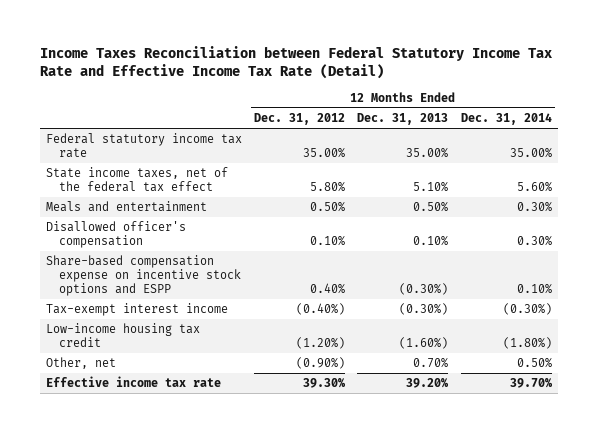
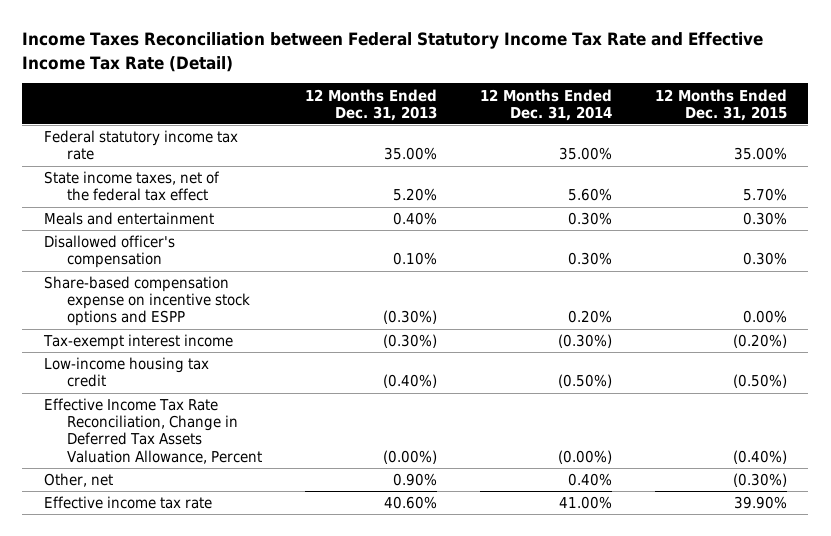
[254,113,346,126] Dec. 31, 2012 -> none
none -> [654,88,787,121] 12 Months Ended Dec. 31, 2015
[413,182,449,193] 5.10% -> [392,188,437,202] 5.20%
[413,202,449,213] 0.50% -> [392,212,437,226] 0.40%
[516,284,552,295] 0.10% -> [567,310,612,324] 0.20%
[399,337,449,350] (1.60%) -> [382,374,437,389] (0.40%)
[502,337,552,350] (1.80%) -> [557,374,612,389] (0.50%)
none -> [43,398,263,464] Effective Income Tax Rate Reconciliation, Change in Deferred Tax Assets Valuation Allowance, Percent
[413,358,449,369] 0.70% -> [392,473,437,487] 0.90%
[516,358,552,369] 0.50% -> [567,473,612,487] 0.40%
[406,378,450,389] 39.20% -> [383,496,437,510] 40.60%
[509,378,553,389] 39.70% -> [558,496,612,510] 41.00%

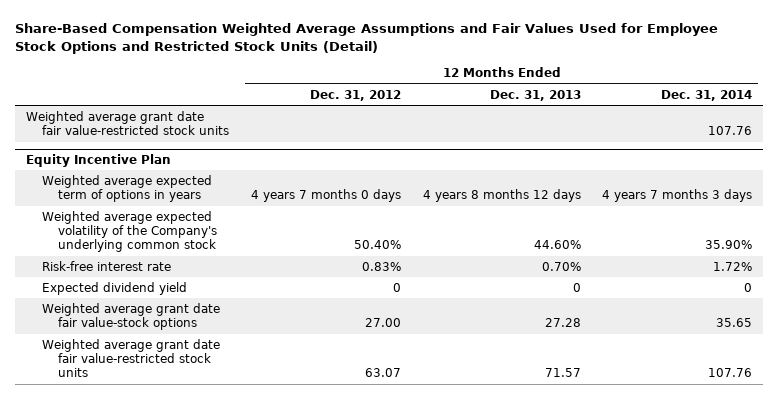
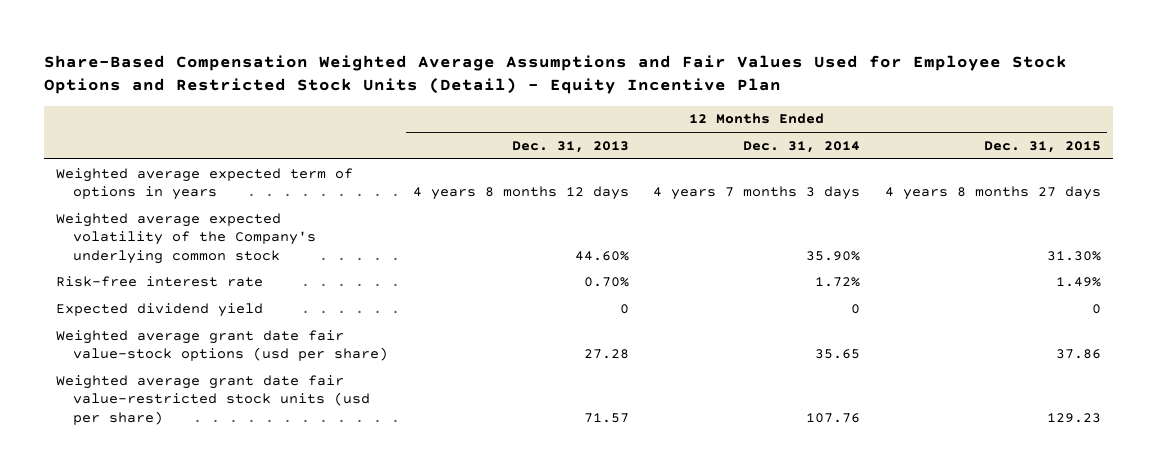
[15,23,719,54] Share-Based Compensation Weighted Average Assumptions and Fair Values Used for Employee Stock Options and Restricted Stock Units (Detail) -> [43,55,1067,95] Share-Based Compensation Weighted Average Assumptions and Fair Values Used for Employee Stock Options and Restricted Stock Units (Detail) - Equity Incentive Plan
[309,89,401,101] Dec. 31, 2012 -> none
none -> [983,140,1101,153] Dec. 31, 2015
[26,110,230,136] Weighted average grant date fair value-restricted stock units -> none
[26,154,172,168] Equity Incentive Plan -> none
[42,302,221,331] Weighted average grant date fair value-stock options -> [55,329,389,362] Weighted average grant date fair value-stock options (usd per share)
[42,338,221,378] Weighted average grant date fair value-restricted stock units -> [55,374,371,425] Weighted average grant date fair value-restricted stock units (usd per share)

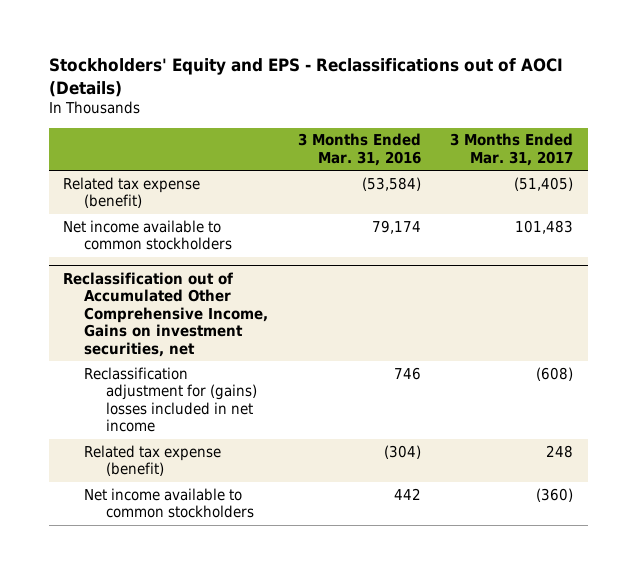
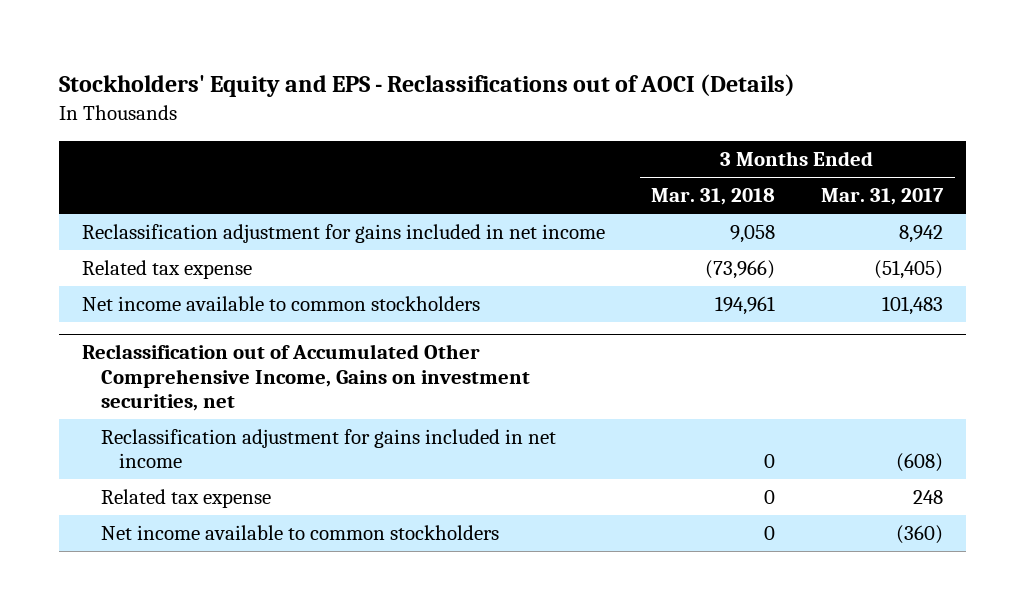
[297,133,421,166] 3 Months Ended Mar. 31, 2016 -> none
none -> [651,188,776,206] Mar. 31, 2018
none -> [82,224,606,244] Reclassification adjustment for gains included in net income
[63,176,201,209] Related tax expense (benefit) -> [82,260,253,280] Related tax expense
[84,366,257,433] Reclassification adjustment for (gains) losses included in net income -> [100,429,556,469] Reclassification adjustment for gains included in net income
[84,444,222,477] Related tax expense (benefit) -> [100,489,271,509] Related tax expense

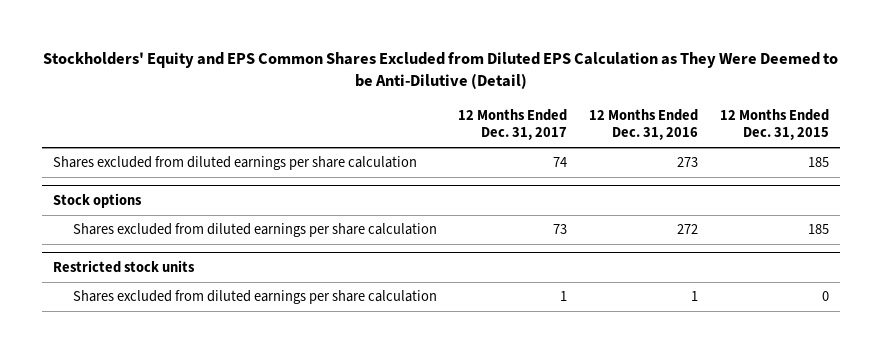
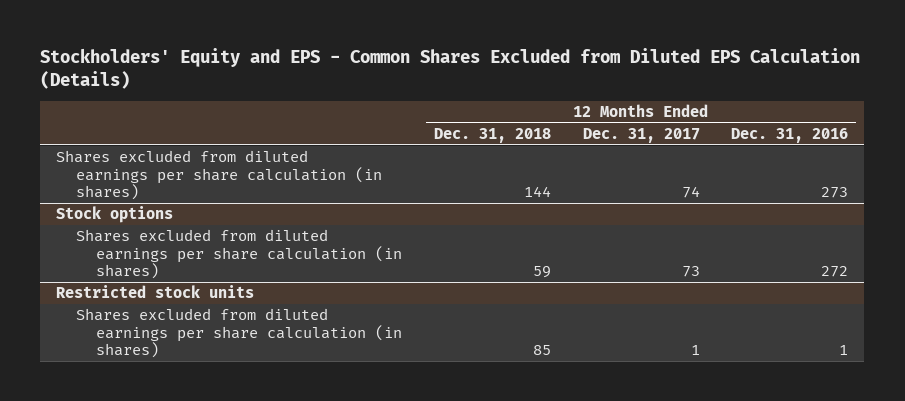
[42,52,838,90] Stockholders' Equity and EPS Common Shares Excluded from Diluted EPS Calculation as They Were Deemed to be Anti-Dilutive (Detail) -> [40,48,861,90] Stockholders' Equity and EPS - Common Shares Excluded from Diluted EPS Calculation (Details)
[719,108,829,141] 12 Months Ended Dec. 31, 2015 -> none
none -> [433,127,551,143] Dec. 31, 2018
[52,156,417,171] Shares excluded from diluted earnings per share calculation -> [56,150,383,201] Shares excluded from diluted earnings per share calculation (in shares)
[72,223,437,238] Shares excluded from diluted earnings per share calculation -> [76,229,402,280] Shares excluded from diluted earnings per share calculation (in shares)
[72,290,437,305] Shares excluded from diluted earnings per share calculation -> [76,308,402,359] Shares excluded from diluted earnings per share calculation (in shares)

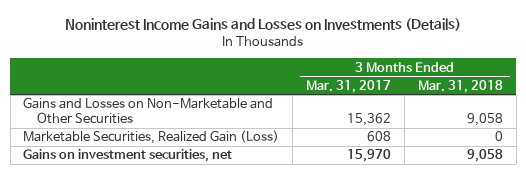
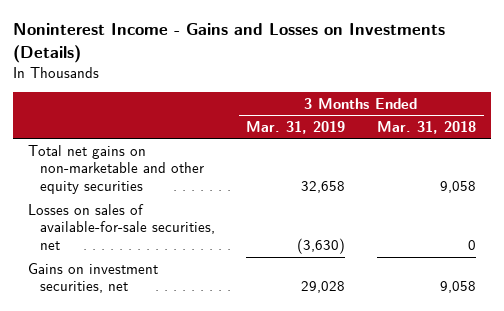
[65,18,462,32] Noninterest Income Gains and Losses on Investments (Details) -> [12,23,445,64] Noninterest Income - Gains and Losses on Investments (Details)
[306,79,392,93] Mar. 31, 2017 -> none
none -> [246,120,346,134] Mar. 31, 2019
[23,97,274,125] Gains and Losses on Non-Marketable and Other Securities -> [28,144,205,195] Total net gains on non-marketable and other equity securities
[23,130,280,145] Marketable Securities, Realized Gain (Loss) -> [28,203,216,251] Losses on sales of available-for-sale securities, net

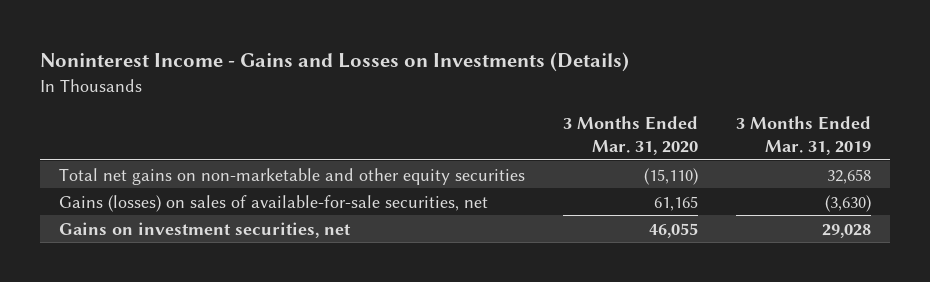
[376,120,476,134] Mar. 31, 2018 -> none
none -> [562,116,698,155] 3 Months Ended Mar. 31, 2020
[28,203,216,251] Losses on sales of available-for-sale securities, net -> [58,194,488,212] Gains (losses) on sales of available-for-sale securities, net

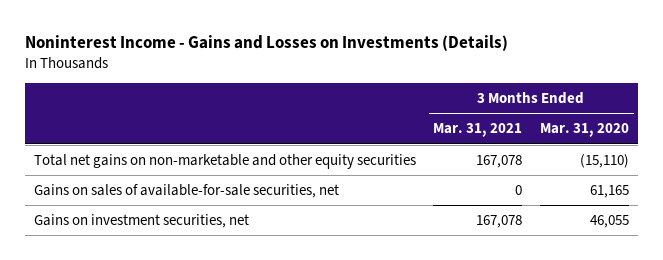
[735,116,871,155] 3 Months Ended Mar. 31, 2019 -> none
none -> [433,123,523,138] Mar. 31, 2021
[58,194,488,212] Gains (losses) on sales of available-for-sale securities, net -> [33,184,339,199] Gains on sales of available-for-sale securities, net

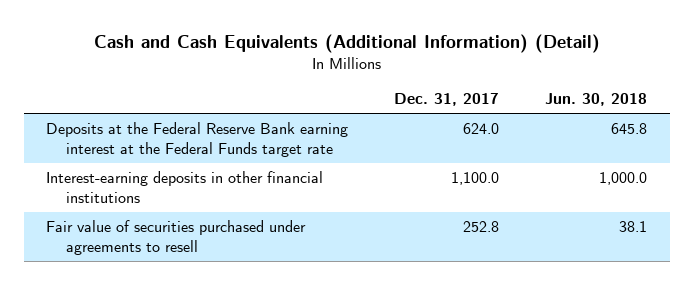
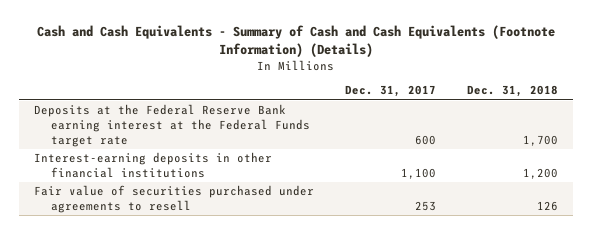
[93,33,600,53] Cash and Cash Equivalents (Additional Information) (Detail) -> [37,25,556,58] Cash and Cash Equivalents - Summary of Cash and Cash Equivalents (Footnote Information) (Details)
[544,93,647,107] Jun. 30, 2018 -> none
none -> [466,85,558,98] Dec. 31, 2018
[463,122,500,134] 624.0 -> [415,134,437,145] 600
[451,171,500,185] 1,100.0 -> [401,168,437,180] 1,100
[463,220,500,232] 252.8 -> [415,201,437,212] 253

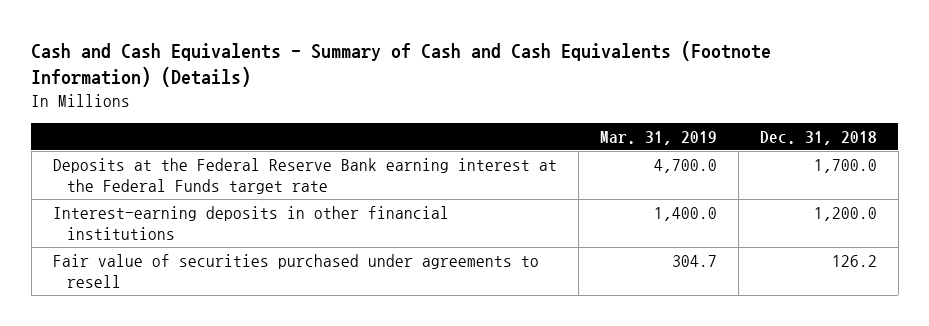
[345,85,437,98] Dec. 31, 2017 -> none
none -> [599,130,717,145] Mar. 31, 2019
[522,134,558,146] 1,700 -> [813,158,877,173] 1,700.0
[522,168,558,180] 1,200 -> [813,206,877,221] 1,200.0
[536,201,558,212] 126 -> [831,254,877,267] 126.2

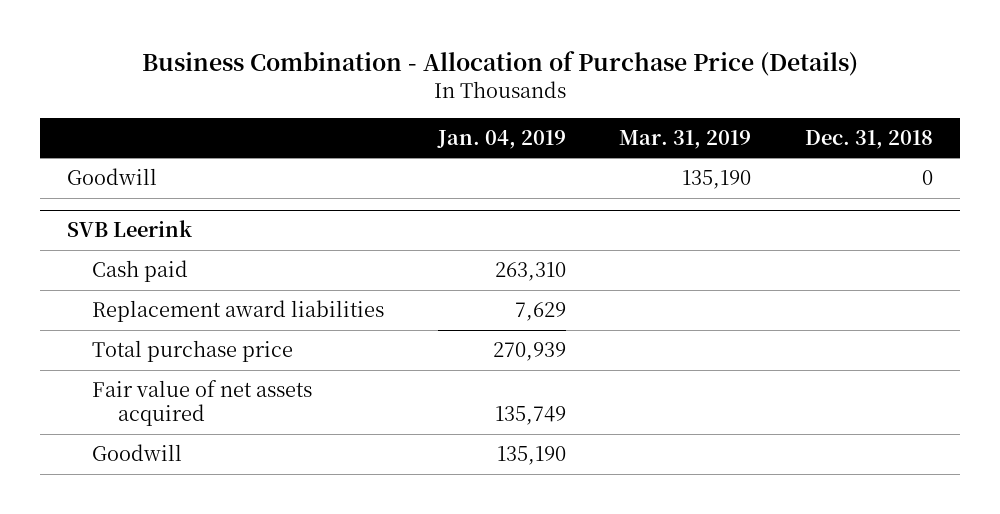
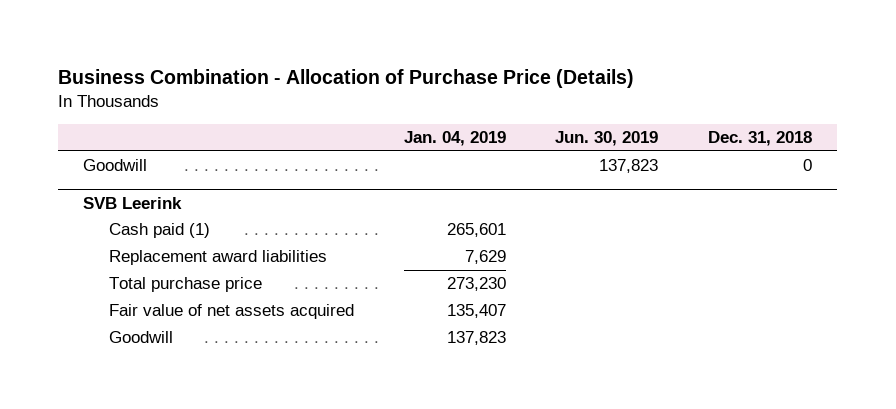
[619,129,752,149] Mar. 31, 2019 -> none
none -> [555,131,659,147] Jun. 30, 2019
[92,260,189,283] Cash paid -> [108,223,210,239] Cash paid (1)
[494,262,566,282] 263,310 -> [446,223,506,238] 265,601
[492,342,566,362] 270,939 -> [446,277,506,292] 273,230
[494,406,566,426] 135,749 -> [446,304,506,319] 135,407
[496,446,566,466] 135,190 -> [446,331,506,346] 137,823

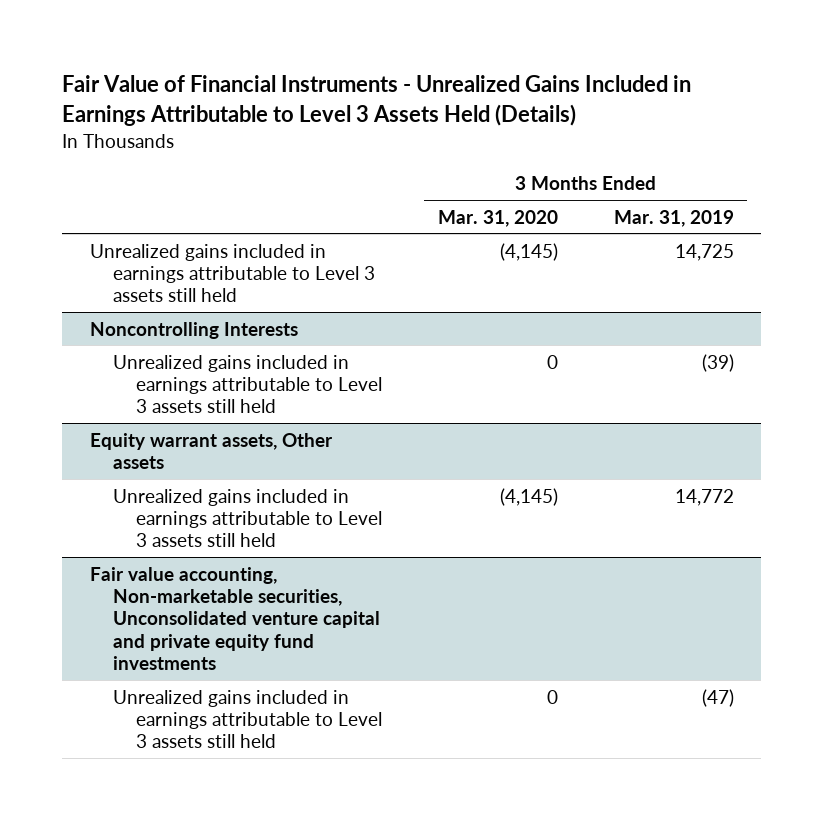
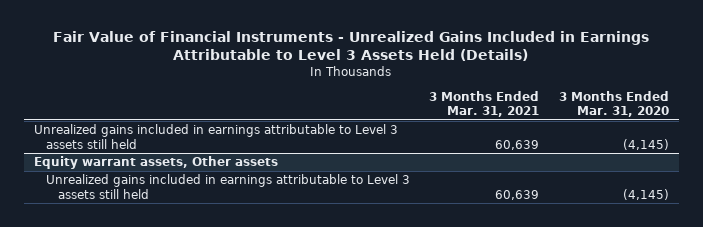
[613,209,734,227] Mar. 31, 2019 -> none
none -> [429,90,540,118] 3 Months Ended Mar. 31, 2021
[90,321,299,339] Noncontrolling Interests -> none
[113,354,383,414] Unrealized gains included in earnings attributable to Level 3 assets still held -> none
[90,566,381,671] Fair value accounting, Non-marketable securities, Unconsolidated venture capital and private equity fund investments -> none
[113,689,383,749] Unrealized gains included in earnings attributable to Level 3 assets still held -> none

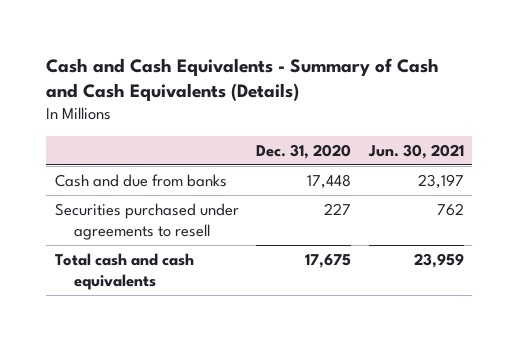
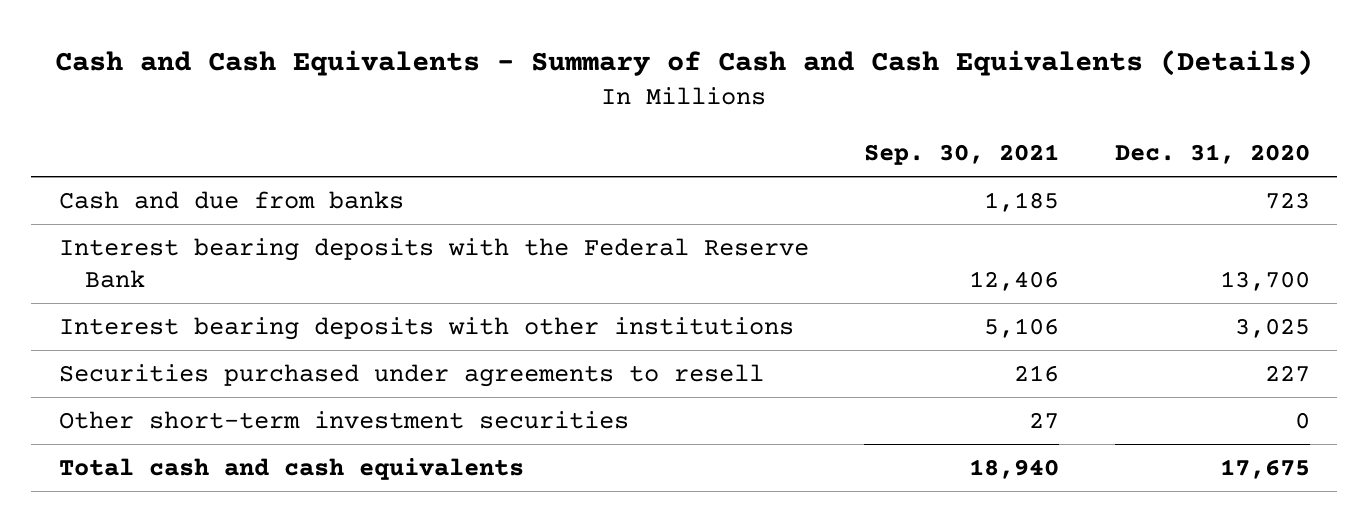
[367,143,464,159] Jun. 30, 2021 -> none
none -> [864,144,1060,166] Sep. 30, 2021
[307,173,352,189] 17,448 -> [1264,191,1310,209] 723
none -> [58,237,809,288] Interest bearing deposits with the Federal Reserve Bank
none -> [58,316,794,340] Interest bearing deposits with other institutions
none -> [58,410,629,429] Other short-term investment securities

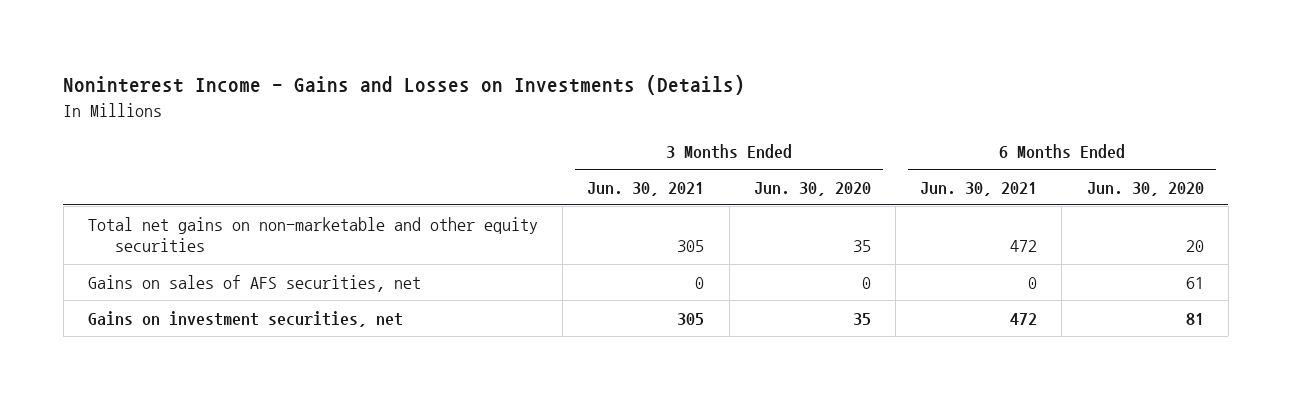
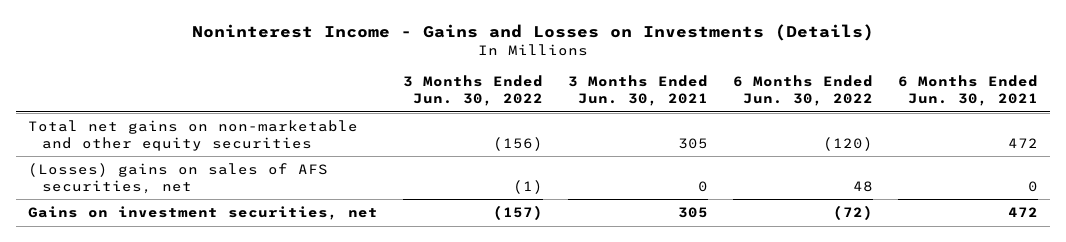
[753,181,871,196] Jun. 30, 2020 -> none
[1086,181,1204,196] Jun. 30, 2020 -> none
none -> [403,75,544,106] 3 Months Ended Jun. 30, 2022
none -> [733,75,874,106] 6 Months Ended Jun. 30, 2022
[87,274,421,292] Gains on sales of AFS securities, net -> [28,163,329,194] (Losses) gains on sales of AFS securities, net

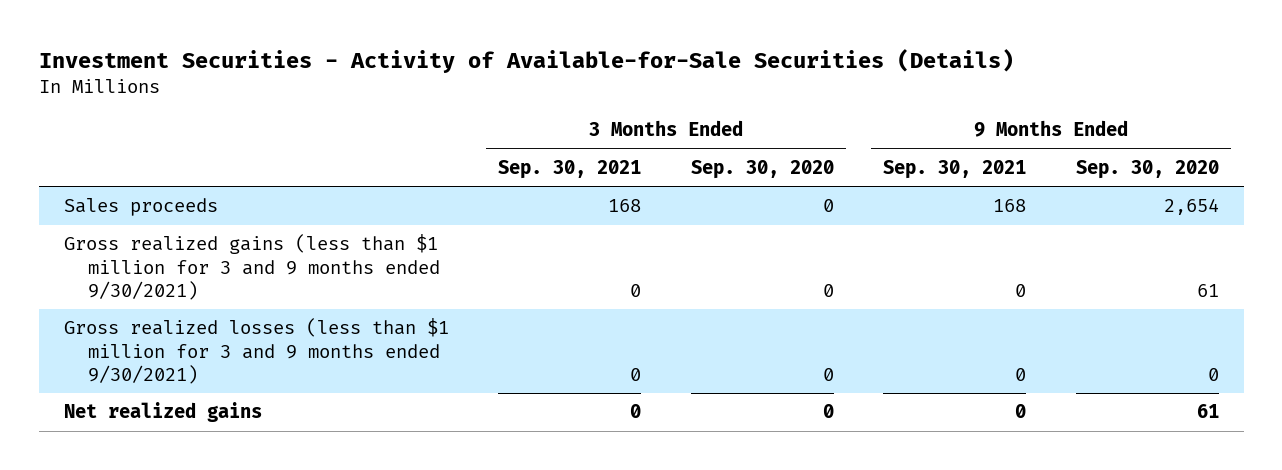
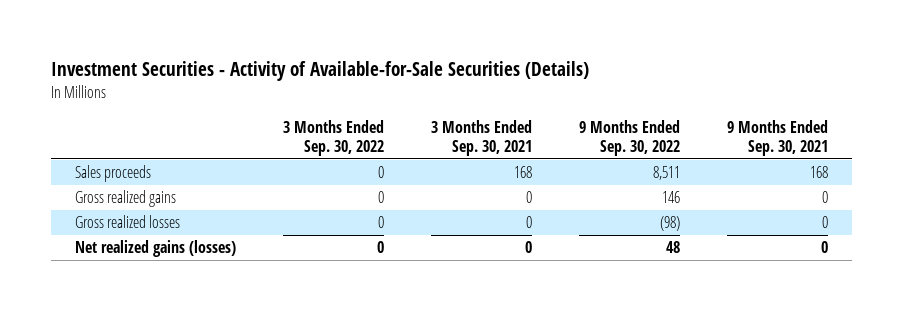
[690,159,834,179] Sep. 30, 2020 -> none
[1075,159,1219,179] Sep. 30, 2020 -> none
none -> [282,119,384,156] 3 Months Ended Sep. 30, 2022
none -> [579,119,681,156] 9 Months Ended Sep. 30, 2022
[63,234,440,300] Gross realized gains (less than $1 million for 3 and 9 months ended 9/30/2021) -> [74,190,176,208] Gross realized gains
[63,318,449,384] Gross realized losses (less than $1 million for 3 and 9 months ended 9/30/2021) -> [74,215,180,229] Gross realized losses
[63,402,262,423] Net realized gains -> [74,240,236,258] Net realized gains (losses)

